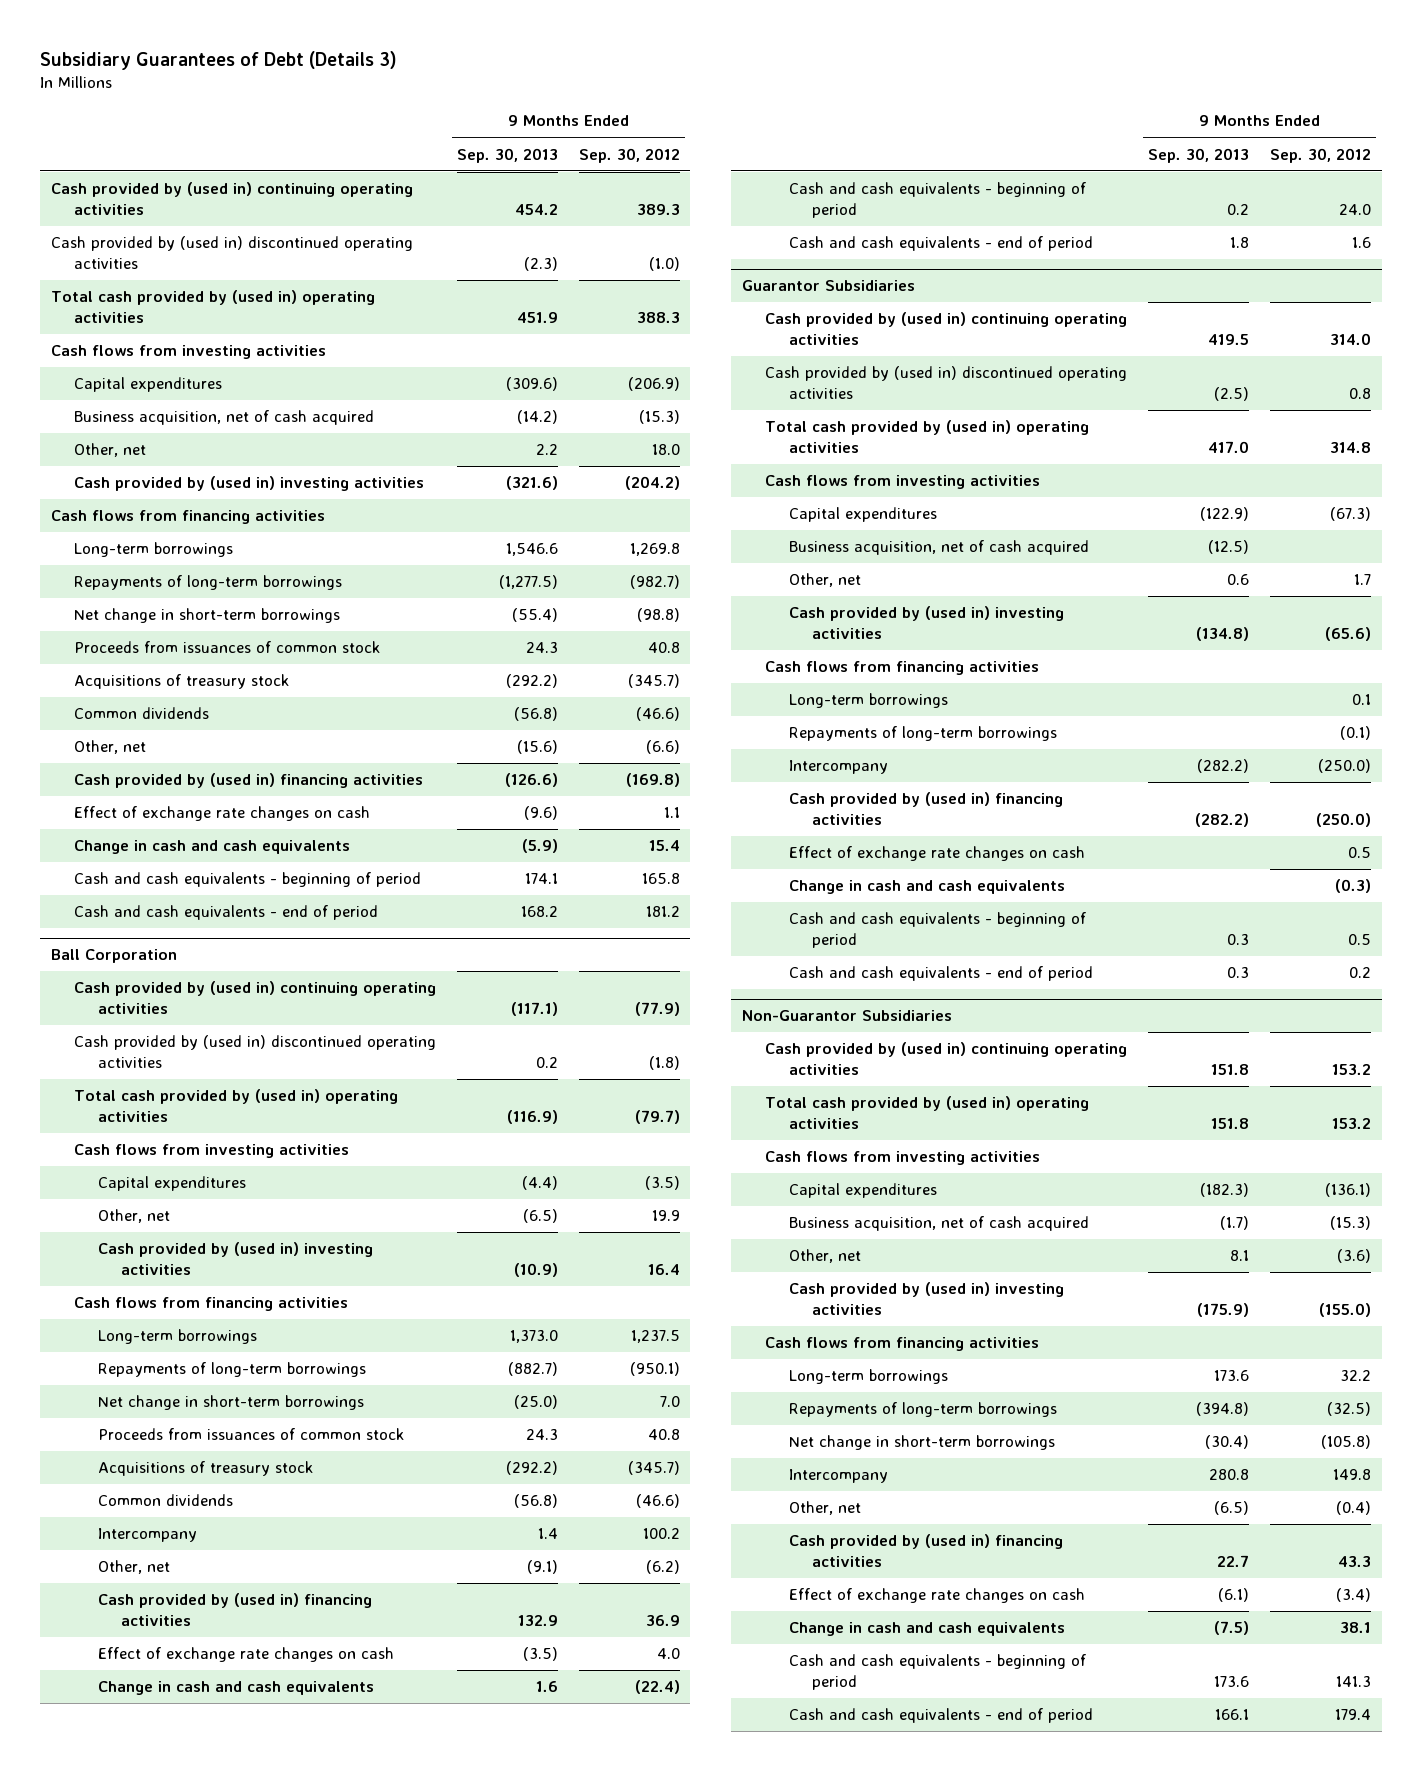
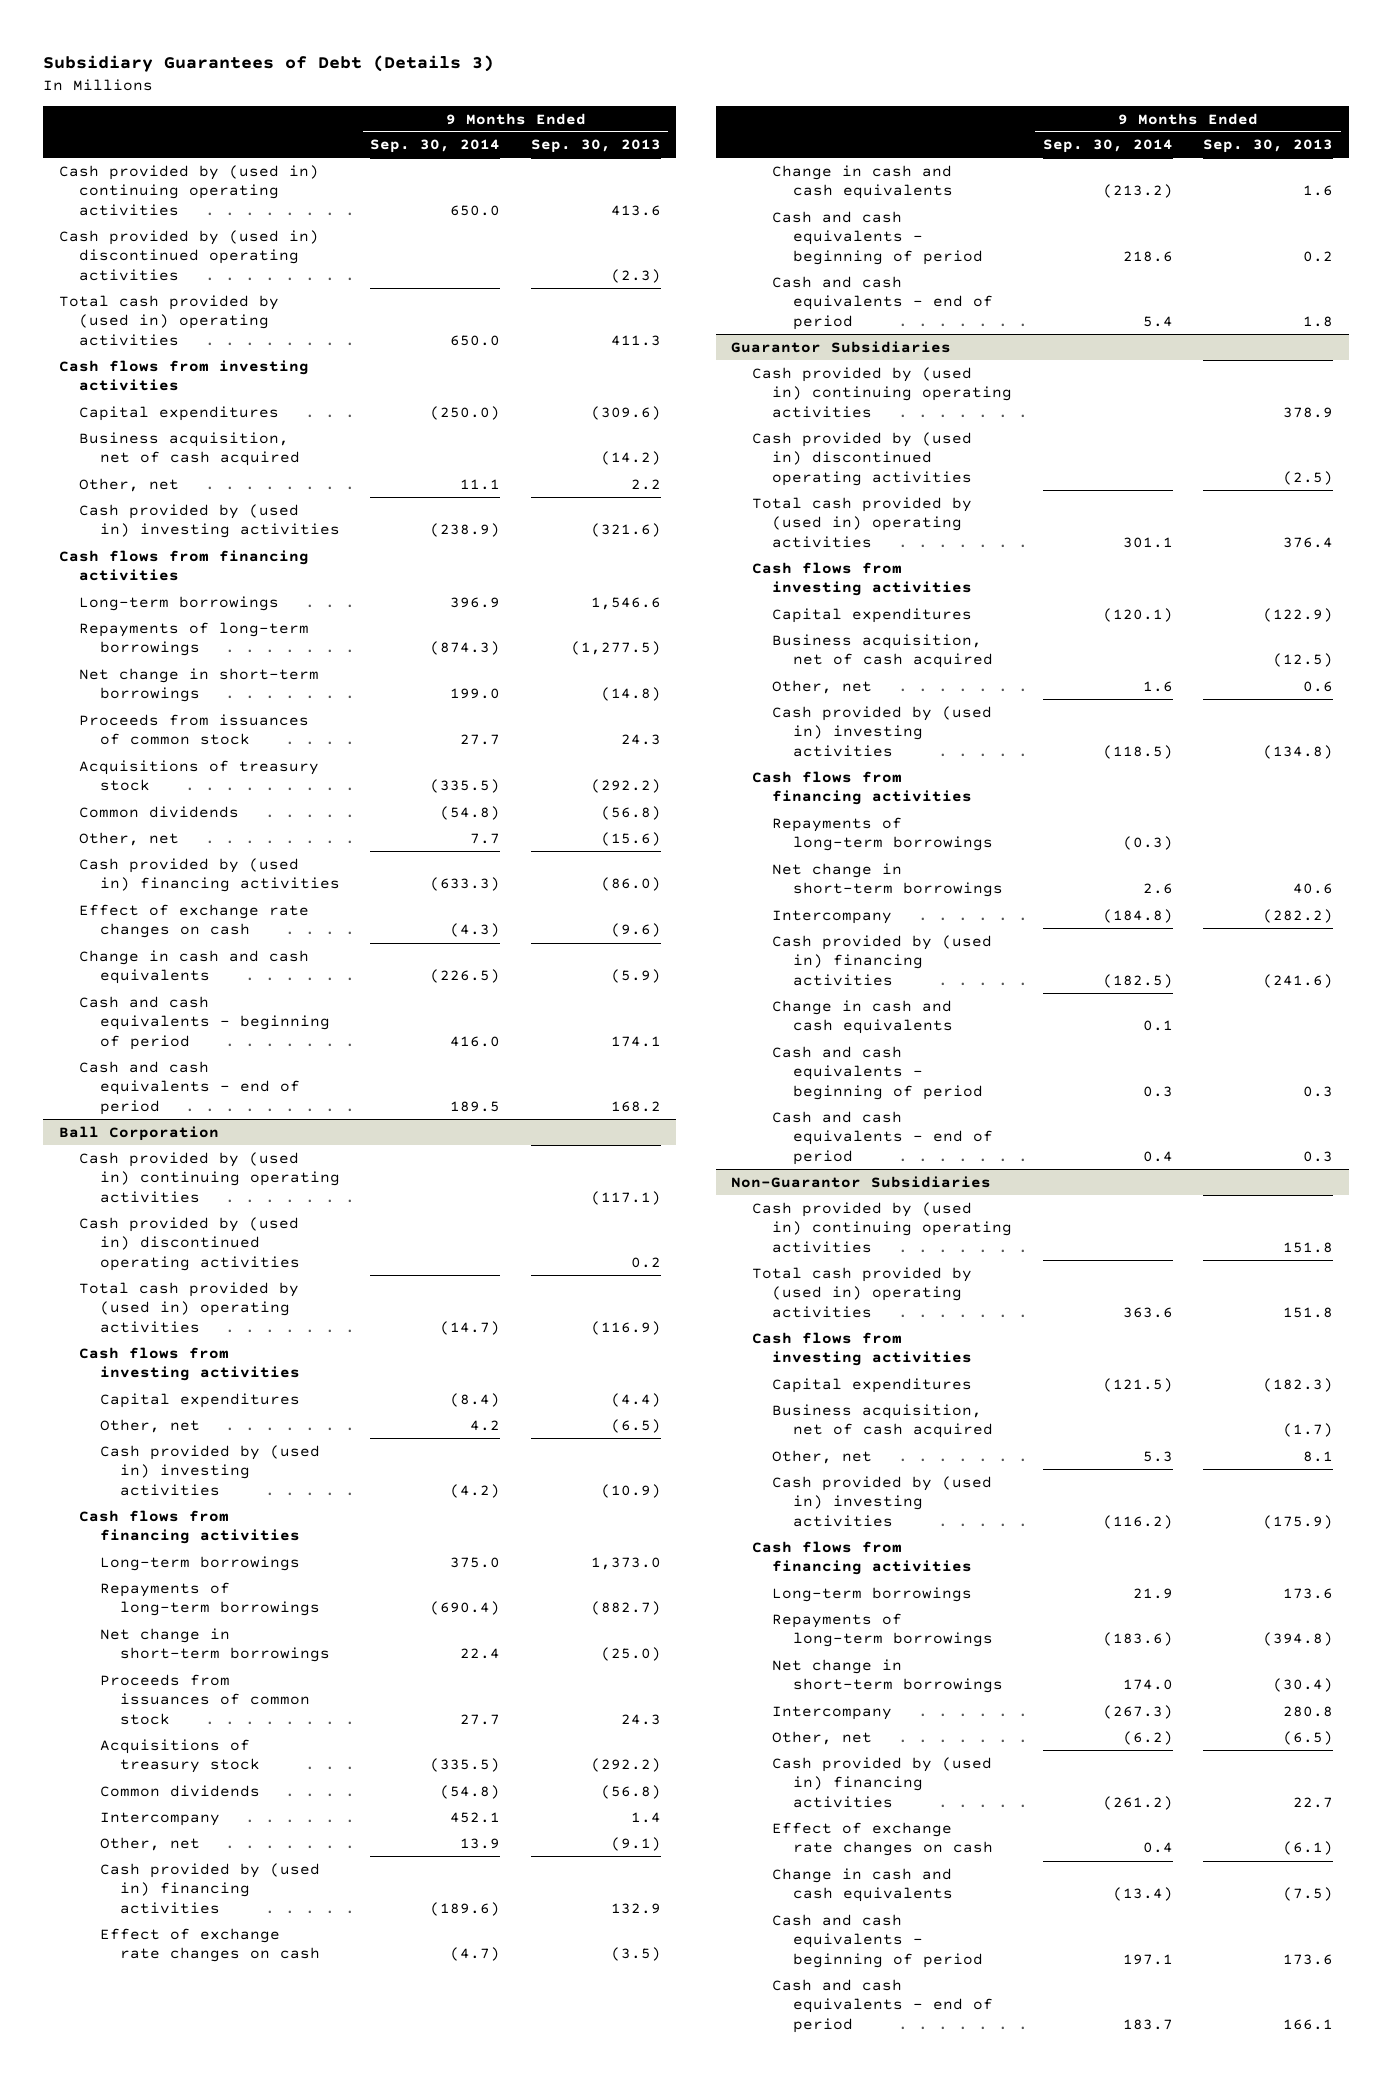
[578,147,680,163] Sep. 30, 2012 -> none
none -> [370,139,501,154] Sep. 30, 2014
[515,203,559,215] 454.2 -> [610,205,661,217] 413.6
[517,311,559,323] 451.9 -> [610,335,661,347] 411.3
[512,608,559,623] (55.4) -> [600,687,661,702] (14.8)
[505,773,559,788] (126.6) -> [600,877,661,892] (86.0)
[1208,333,1250,345] 419.5 -> [1283,407,1334,419] 378.9
[1208,440,1250,453] 417.0 -> [1283,537,1334,549] 376.4
[788,693,948,709] Long-term borrowings -> none
none -> [772,862,1003,898] Net change in short-term borrowings
[788,846,1085,862] Effect of exchange rate changes on cash -> none
[1195,812,1250,827] (282.2) -> [1263,974,1334,989] (241.6)

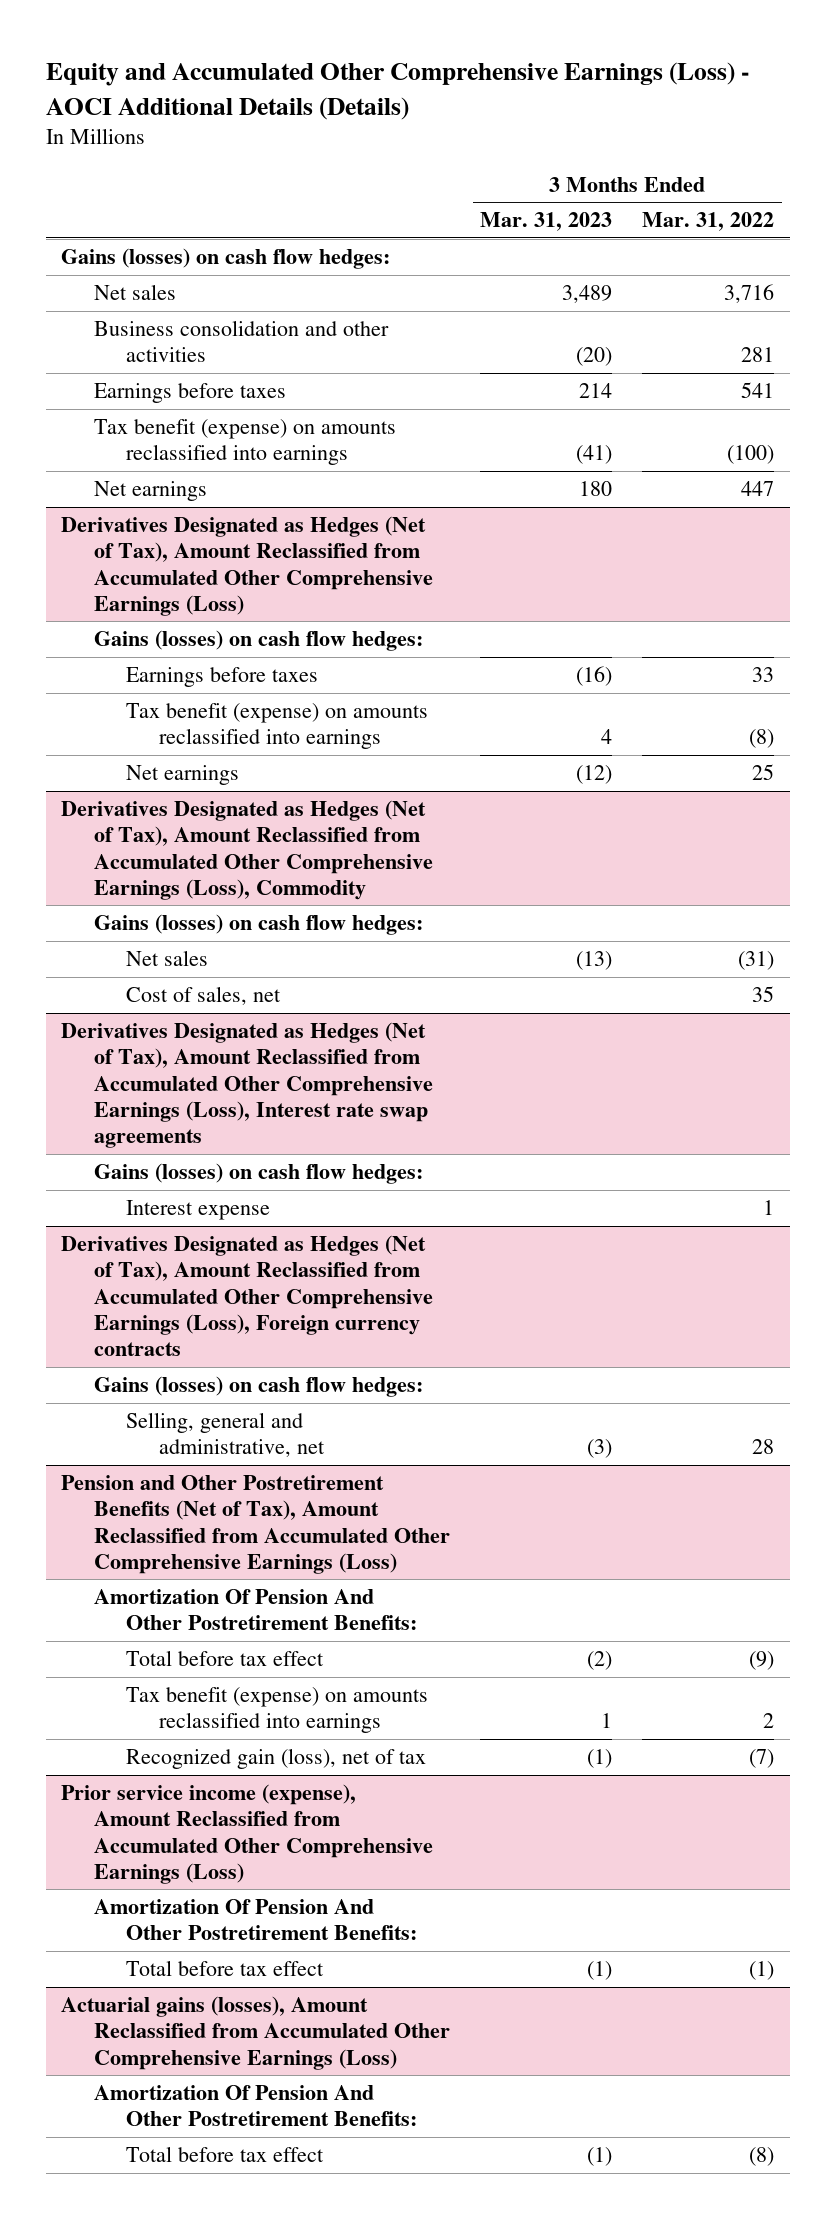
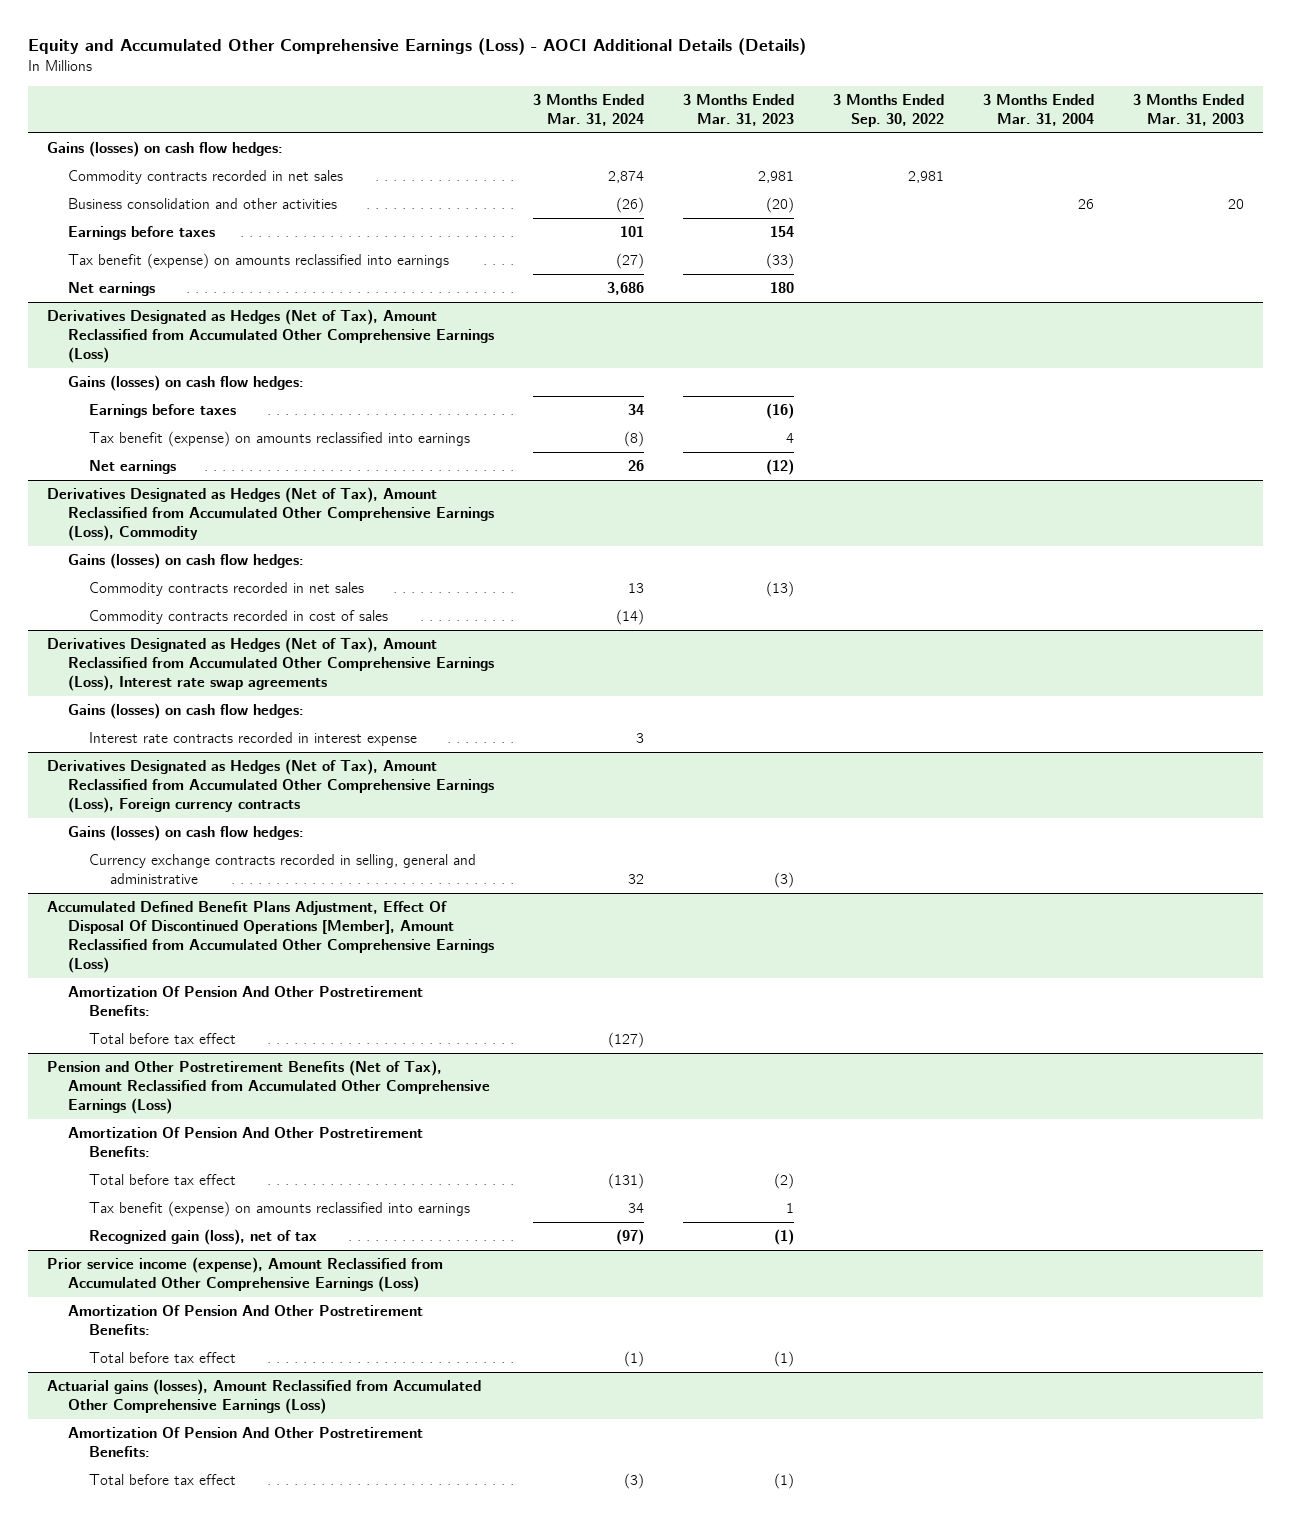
[642,212,775,232] Mar. 31, 2022 -> none
none -> [533,94,645,127] 3 Months Ended Mar. 31, 2024
none -> [832,94,944,128] 3 Months Ended Sep. 30, 2022
none -> [982,94,1094,127] 3 Months Ended Mar. 31, 2004
none -> [1132,94,1244,127] 3 Months Ended Mar. 31, 2003
[93,284,176,301] Net sales -> [68,169,344,184] Commodity contracts recorded in net sales
[562,285,613,304] 3,489 -> [757,170,794,183] 2,981
[579,383,613,399] 214 -> [769,225,794,237] 154
[576,445,613,465] (41) -> [765,252,794,269] (33)
[126,986,282,1006] Cost of sales, net -> none
[126,950,209,967] Net sales -> [88,581,364,596] Commodity contracts recorded in net sales
none -> [88,609,388,624] Commodity contracts recorded in cost of sales
[126,1200,271,1221] Interest expense -> [88,731,417,746] Interest rate contracts recorded in interest expense
[126,1412,326,1458] Selling, general and administrative, net -> none
none -> [88,853,476,885] Currency exchange contracts recorded in selling, general and administrative
none -> [47,900,495,974] Accumulated Defined Benefit Plans Adjustment, Effect Of Disposal Of Discontinued Operations [Member], Amount Reclassified from Accumulated Other Comprehensive Earnings (Loss)
none -> [68,985,424,1017] Amortization Of Pension And Other Postretirement Benefits:
none -> [88,1032,236,1044] Total before tax effect

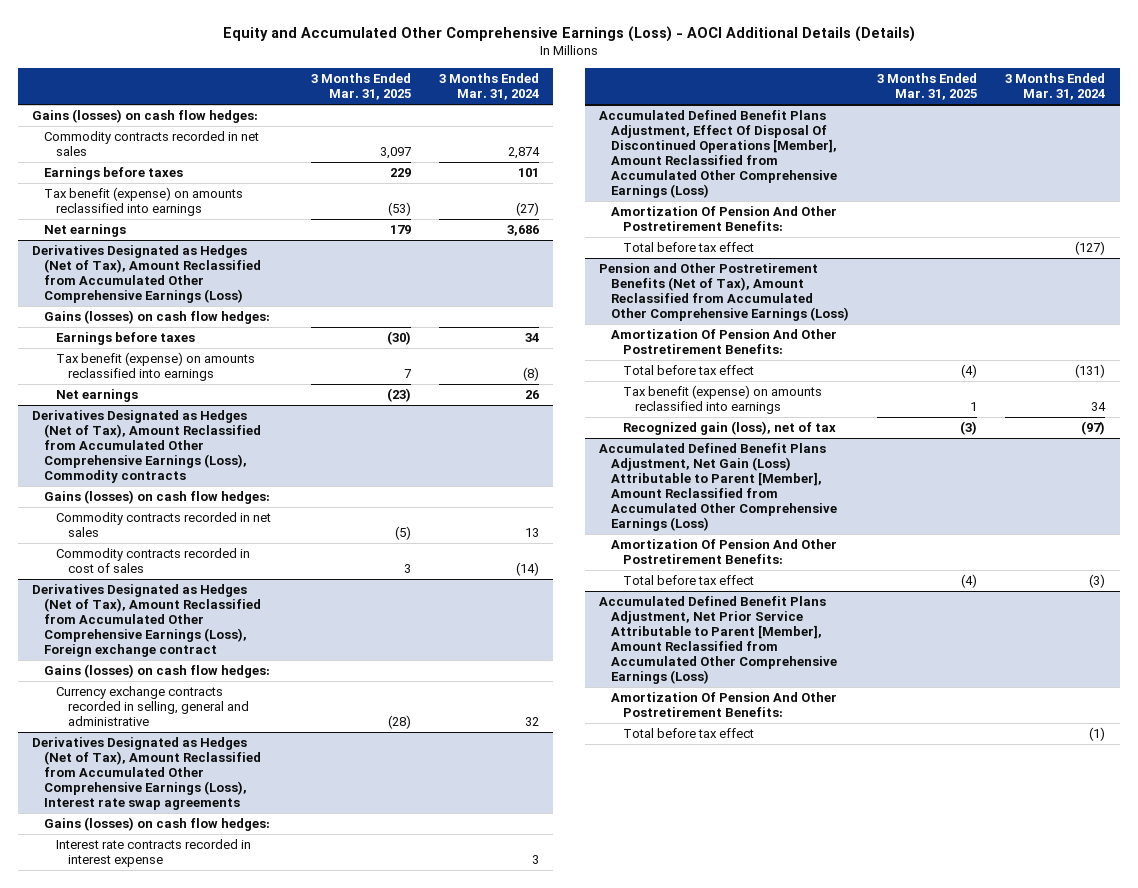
[682,94,794,127] 3 Months Ended Mar. 31, 2023 -> none
[832,94,944,128] 3 Months Ended Sep. 30, 2022 -> none
[982,94,1094,127] 3 Months Ended Mar. 31, 2004 -> none
[1132,94,1244,127] 3 Months Ended Mar. 31, 2003 -> none
none -> [310,73,411,101] 3 Months Ended Mar. 31, 2025
[68,197,338,209] Business consolidation and other activities -> none
[47,486,495,542] Derivatives Designated as Hedges (Net of Tax), Amount Reclassified from Accumulated Other Comprehensive Earnings (Loss), Commodity -> [32,410,262,484] Derivatives Designated as Hedges (Net of Tax), Amount Reclassified from Accumulated Other Comprehensive Earnings (Loss), Commodity contracts
none -> [32,584,262,658] Derivatives Designated as Hedges (Net of Tax), Amount Reclassified from Accumulated Other Comprehensive Earnings (Loss), Foreign exchange contract
none -> [44,664,271,679] Gains (losses) on cash flow hedges:
none -> [56,686,250,727] Currency exchange contracts recorded in selling, general and administrative
[47,758,495,814] Derivatives Designated as Hedges (Net of Tax), Amount Reclassified from Accumulated Other Comprehensive Earnings (Loss), Foreign currency contracts -> none
[68,824,305,841] Gains (losses) on cash flow hedges: -> none
[88,853,476,885] Currency exchange contracts recorded in selling, general and administrative -> none
[47,1256,444,1293] Prior service income (expense), Amount Reclassified from Accumulated Other Comprehensive Earnings (Loss) -> none
[68,1304,424,1336] Amortization Of Pension And Other Postretirement Benefits: -> none
[88,1351,236,1363] Total before tax effect -> none
[47,1378,482,1415] Actuarial gains (losses), Amount Reclassified from Accumulated Other Comprehensive Earnings (Loss) -> none
none -> [599,443,838,532] Accumulated Defined Benefit Plans Adjustment, Net Gain (Loss) Attributable to Parent [Member], Amount Reclassified from Accumulated Other Comprehensive Earnings (Loss)
none -> [599,596,838,685] Accumulated Defined Benefit Plans Adjustment, Net Prior Service Attributable to Parent [Member], Amount Reclassified from Accumulated Other Comprehensive Earnings (Loss)
none -> [611,692,838,718] Amortization Of Pension And Other Postretirement Benefits:
none -> [623,728,755,739] Total before tax effect

